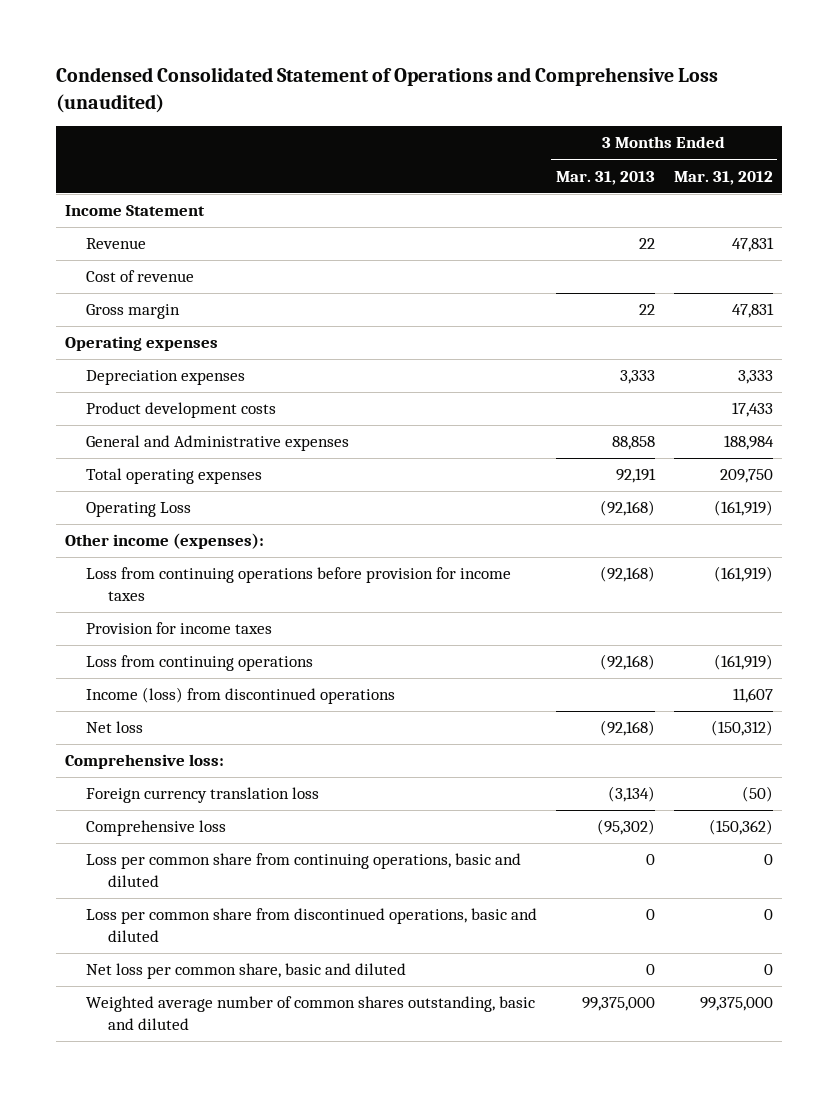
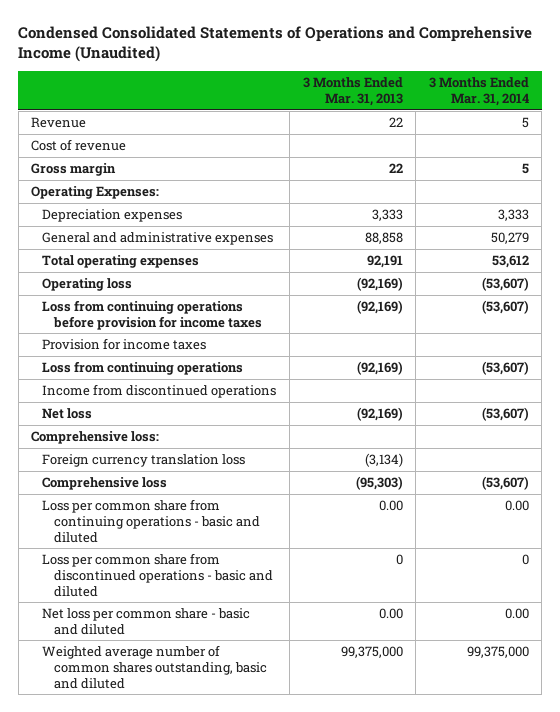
[56,67,719,113] Condensed Consolidated Statement of Operations and Comprehensive Loss (unaudited) -> [18,26,533,63] Condensed Consolidated Statements of Operations and Comprehensive Income (Unaudited)
[673,170,773,185] Mar. 31, 2012 -> none
none -> [428,77,529,107] 3 Months Ended Mar. 31, 2014
[65,205,206,217] Income Statement -> none
[65,336,219,352] Operating expenses -> [31,185,160,199] Operating Expenses:
[86,402,277,419] Product development costs -> none
[86,435,350,452] General and Administrative expenses -> [42,231,274,245] General and administrative expenses
[65,533,265,550] Other income (expenses): -> none
[86,502,192,518] Operating Loss -> [42,277,133,291] Operating loss
[600,500,656,517] (92,168) -> [356,276,403,291] (92,169)
[600,566,656,583] (92,168) -> [356,299,403,314] (92,169)
[600,654,656,671] (92,168) -> [356,360,403,375] (92,169)
[86,687,396,705] Income (loss) from discontinued operations -> [42,383,277,398] Income from discontinued operations
[600,720,656,737] (92,168) -> [356,406,403,421] (92,169)
[597,819,656,836] (95,302) -> [355,475,403,490] (95,303)
[86,853,522,888] Loss per common share from continuing operations, basic and diluted -> [42,498,260,543] Loss per common share from continuing operations - basic and diluted
[646,854,656,866] 0 -> [378,499,403,511] 0.00
[86,908,538,943] Loss per common share from discontinued operations, basic and diluted -> [42,552,273,597] Loss per common share from discontinued operations - basic and diluted
[86,963,407,980] Net loss per common share, basic and diluted -> [42,607,251,635] Net loss per common share - basic and diluted
[646,964,656,976] 0 -> [378,607,403,619] 0.00

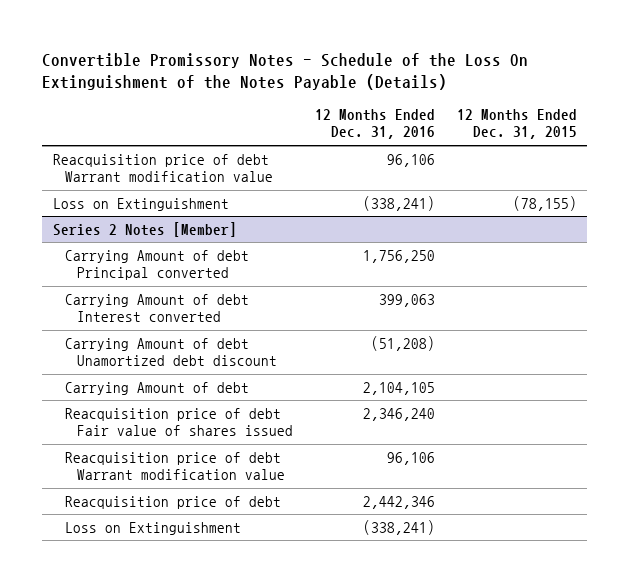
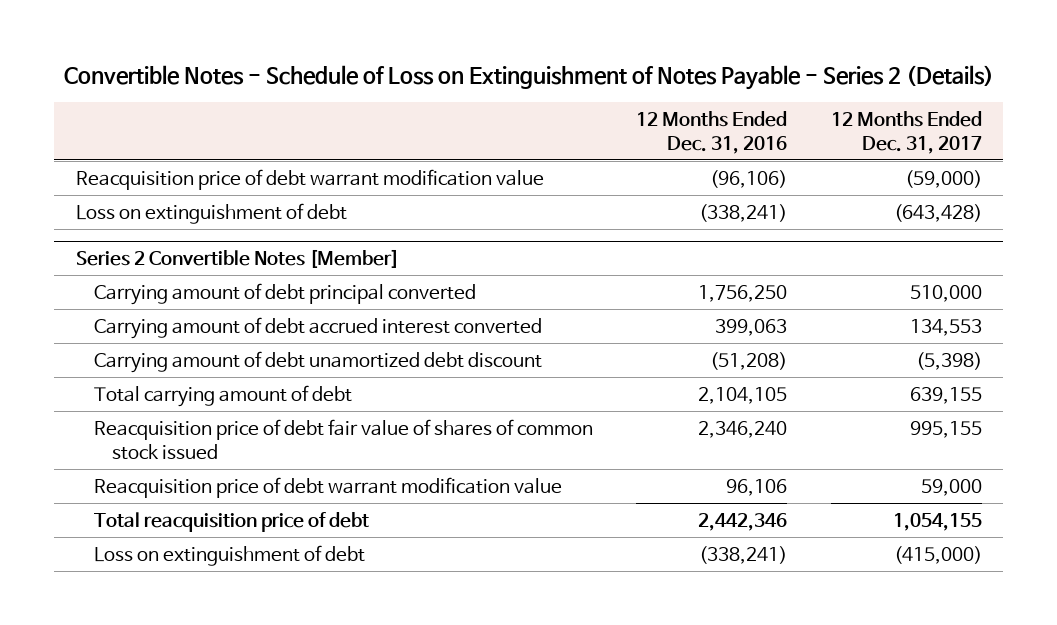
[42,52,529,90] Convertible Promissory Notes - Schedule of the Loss On Extinguishment of the Notes Payable (Details) -> [63,65,994,91] Convertible Notes - Schedule of Loss on Extinguishment of Notes Payable - Series 2 (Details)
[456,109,577,140] 12 Months Ended Dec. 31, 2015 -> none
none -> [830,110,982,154] 12 Months Ended Dec. 31, 2017
[53,153,274,183] Reacquisition price of debt Warrant modification value -> [75,168,544,190] Reacquisition price of debt warrant modification value
[387,153,436,167] 96,106 -> [710,169,788,188] (96,106)
[53,197,230,211] Loss on Extinguishment -> [75,202,347,224] Loss on extinguishment of debt
[53,221,238,237] Series 2 Notes [Member] -> [75,248,399,268] Series 2 Convertible Notes [Member]
[65,249,250,281] Carrying Amount of debt Principal converted -> [93,282,476,305] Carrying amount of debt principal converted
[65,293,250,323] Carrying Amount of debt Interest converted -> [93,316,542,339] Carrying amount of debt accrued interest converted
[65,337,278,367] Carrying Amount of debt Unamortized debt discount -> [93,350,542,373] Carrying amount of debt unamortized debt discount
[65,381,250,395] Carrying Amount of debt -> [93,384,352,407] Total carrying amount of debt
[65,407,294,437] Reacquisition price of debt Fair value of shares issued -> [93,418,593,460] Reacquisition price of debt fair value of shares of common stock issued
[65,451,286,481] Reacquisition price of debt Warrant modification value -> [93,476,562,498] Reacquisition price of debt warrant modification value
[65,495,282,509] Reacquisition price of debt -> [93,511,369,532] Total reacquisition price of debt
[65,521,242,535] Loss on Extinguishment -> [93,544,365,566] Loss on extinguishment of debt

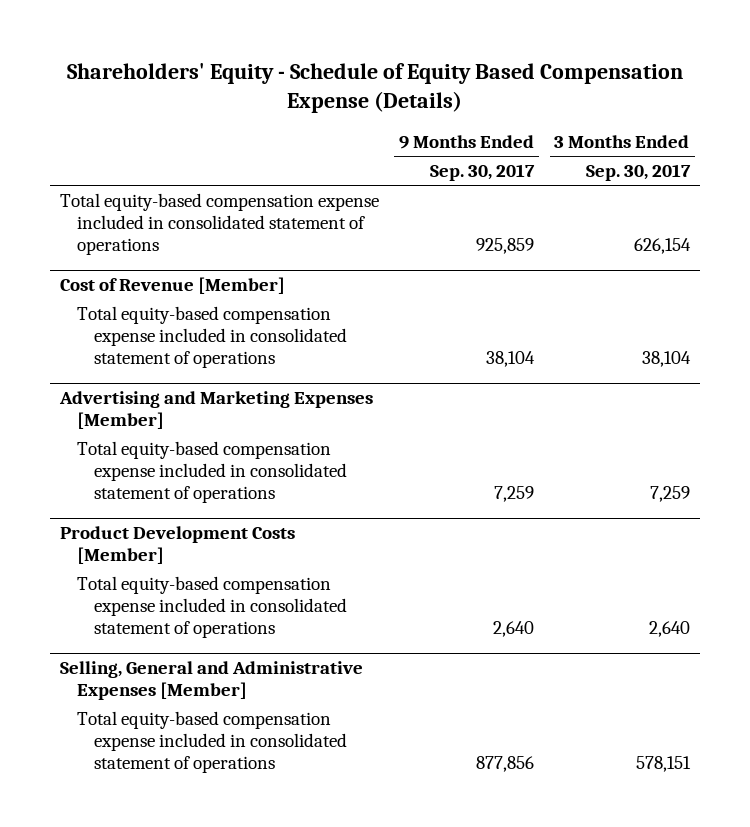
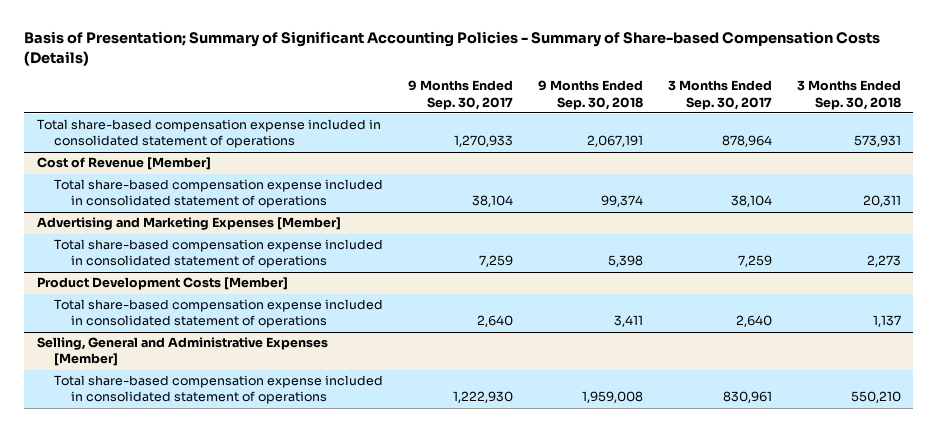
[66,63,683,114] Shareholders' Equity - Schedule of Equity Based Compensation Expense (Details) -> [24,31,881,66] Basis of Presentation; Summary of Significant Accounting Policies - Summary of Share-based Compensation Costs (Details)
none -> [537,80,643,110] 9 Months Ended Sep. 30, 2018
none -> [796,80,901,110] 3 Months Ended Sep. 30, 2018
[59,192,379,256] Total equity-based compensation expense included in consolidated statement of operations -> [36,119,381,149] Total share-based compensation expense included in consolidated statement of operations
[476,238,535,255] 925,859 -> [453,135,513,148] 1,270,933
[633,238,691,255] 626,154 -> [721,135,772,148] 878,964
[76,305,347,369] Total equity-based compensation expense included in consolidated statement of operations -> [53,179,383,209] Total share-based compensation expense included in consolidated statement of operations
[76,440,347,504] Total equity-based compensation expense included in consolidated statement of operations -> [53,239,383,269] Total share-based compensation expense included in consolidated statement of operations
[76,575,347,639] Total equity-based compensation expense included in consolidated statement of operations -> [53,299,383,329] Total share-based compensation expense included in consolidated statement of operations
[76,710,347,774] Total equity-based compensation expense included in consolidated statement of operations -> [53,375,383,405] Total share-based compensation expense included in consolidated statement of operations
[476,756,535,773] 877,856 -> [452,391,513,404] 1,222,930
[635,756,691,773] 578,151 -> [722,391,772,404] 830,961

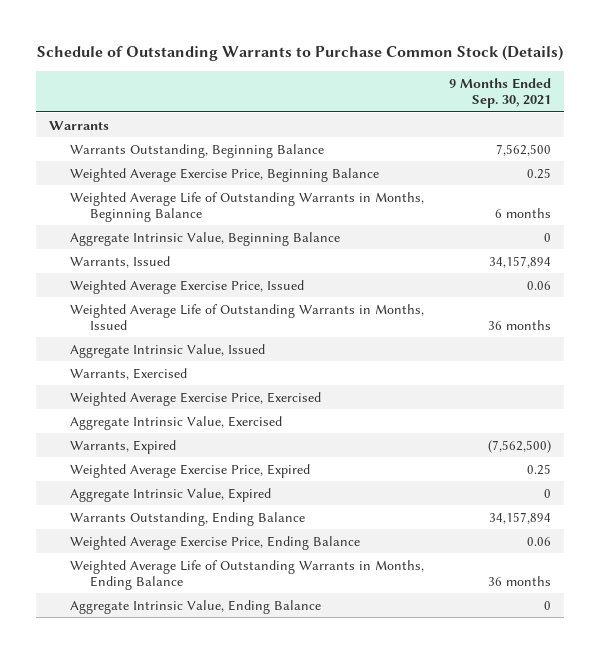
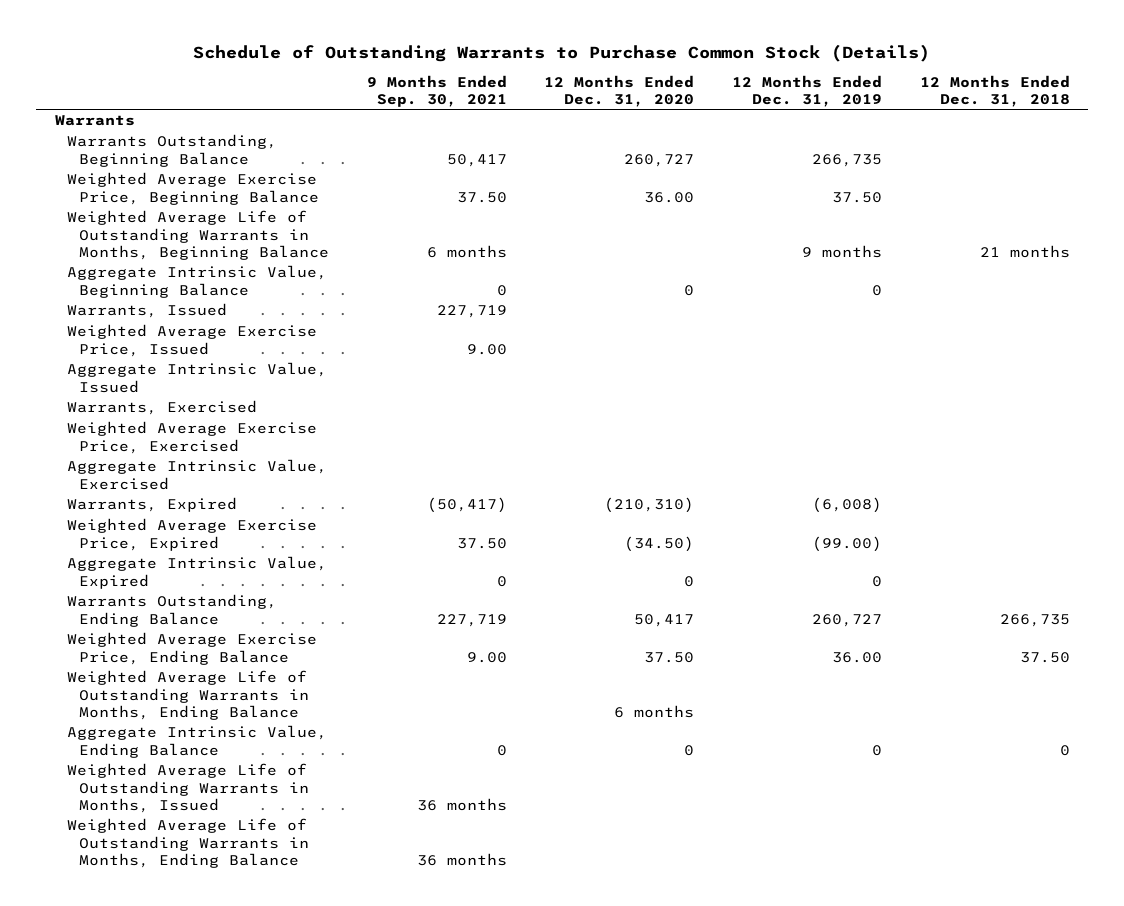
none -> [544,74,695,107] 12 Months Ended Dec. 31, 2020
none -> [731,74,882,107] 12 Months Ended Dec. 31, 2019
none -> [919,74,1070,107] 12 Months Ended Dec. 31, 2018
[496,143,552,156] 7,562,500 -> [446,153,507,167] 50,417
[527,167,552,179] 0.25 -> [456,191,507,203] 37.50
[489,255,552,268] 34,157,894 -> [436,305,507,319] 227,719
[527,280,552,290] 0.06 -> [466,343,507,355] 9.00
[488,439,552,453] (7,562,500) -> [426,497,507,514] (50,417)
[527,463,552,475] 0.25 -> [456,537,507,549] 37.50
[489,511,552,524] 34,157,894 -> [436,613,507,627] 227,719
[527,536,552,546] 0.06 -> [466,651,507,663] 9.00
none -> [67,670,310,720] Weighted Average Life of Outstanding Warrants in Months, Ending Balance
[69,303,424,330] Weighted Average Life of Outstanding Warrants in Months, Issued -> [67,763,310,813] Weighted Average Life of Outstanding Warrants in Months, Issued
[69,559,424,590] Weighted Average Life of Outstanding Warrants in Months, Ending Balance -> [67,818,310,868] Weighted Average Life of Outstanding Warrants in Months, Ending Balance

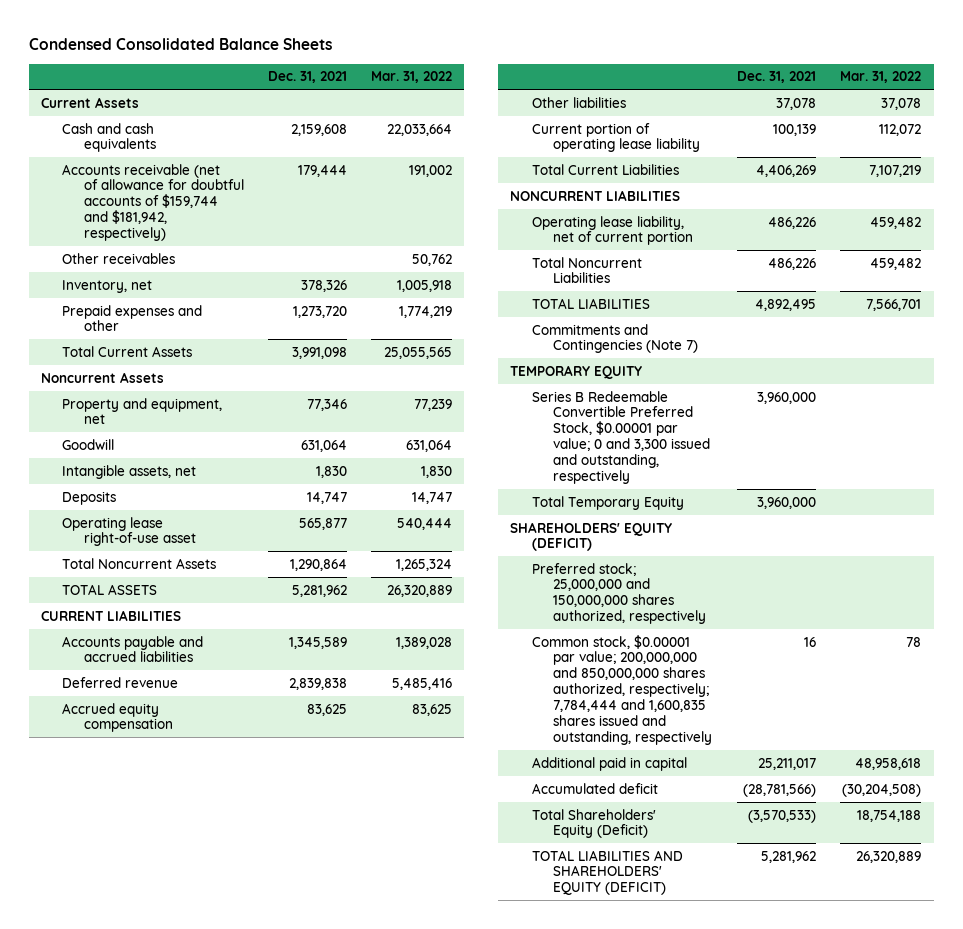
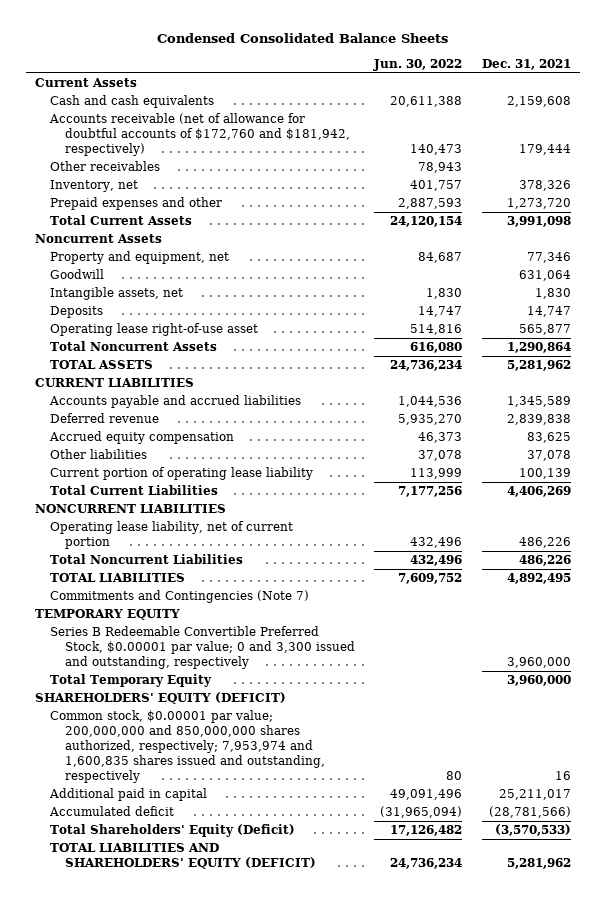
[371,71,453,84] Mar. 31, 2022 -> none
none -> [373,59,463,72] Jun. 30, 2022
[62,163,244,242] Accounts receivable (net of allowance for doubtful accounts of $159,744 and $181,942, respectively) -> [49,113,350,157] Accounts receivable (net of allowance for doubtful accounts of $172,760 and $181,942, respectively)
[531,562,706,625] Preferred stock; 25,000,000 and 150,000,000 shares authorized, respectively -> none
[531,634,712,745] Common stock, $0.00001 par value; 200,000,000 and 850,000,000 shares authorized, respectively; 7,784,444 and 1,600,835 shares issued and outstanding, respectively -> [50,710,325,783] Common stock, $0.00001 par value; 200,000,000 and 850,000,000 shares authorized, respectively; 7,953,974 and 1,600,835 shares issued and outstanding, respectively

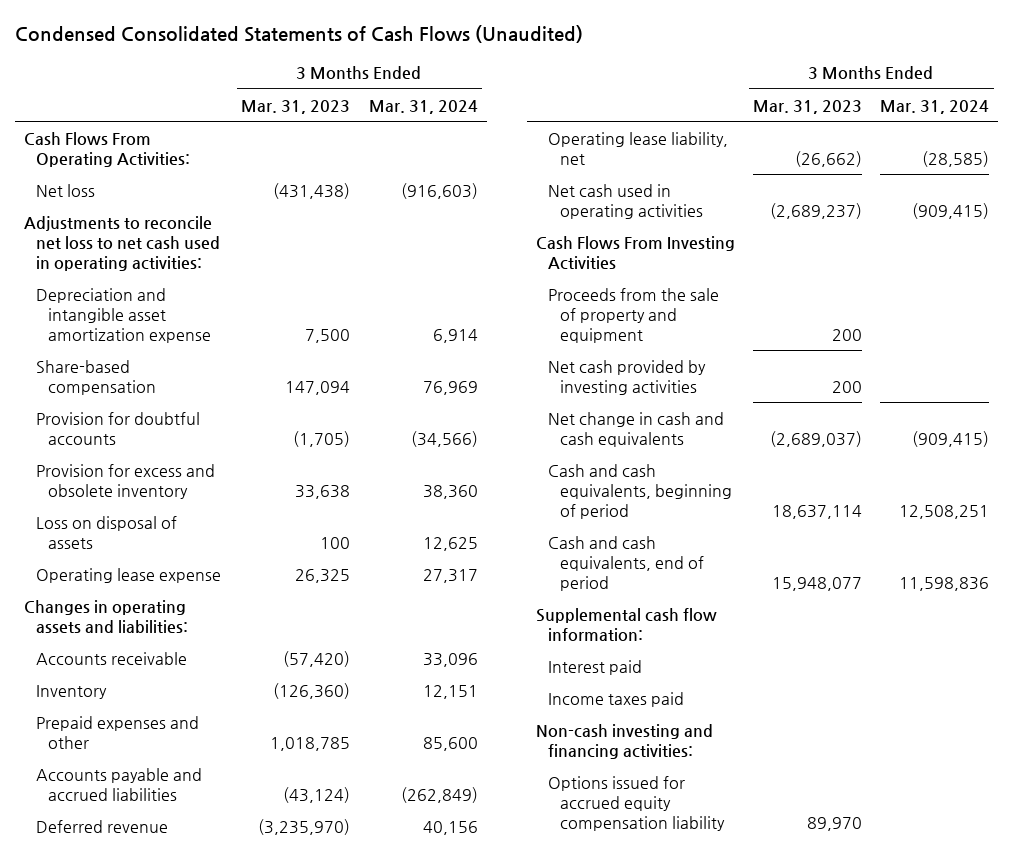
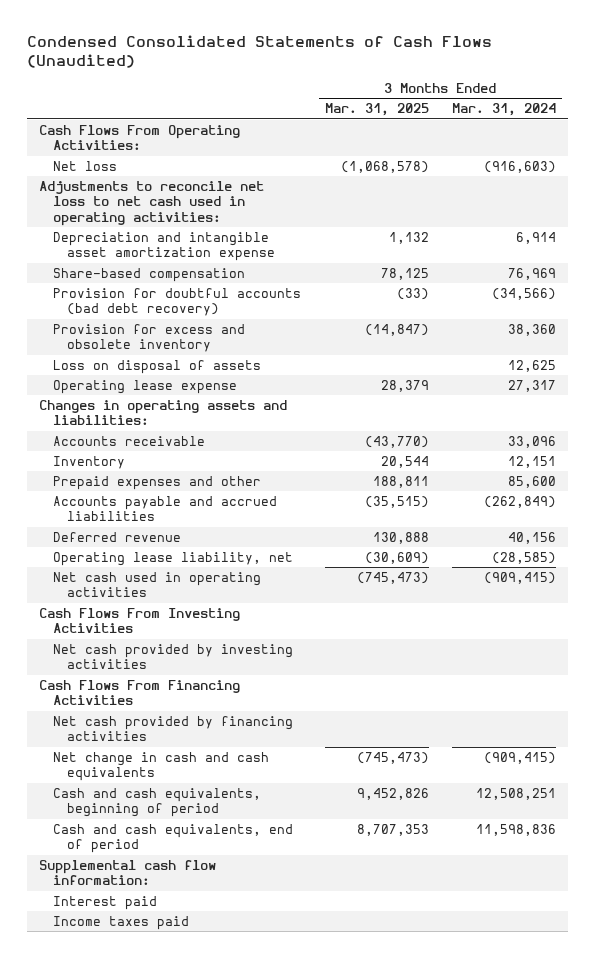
[241,99,351,114] Mar. 31, 2023 -> none
none -> [324,103,429,117] Mar. 31, 2025
[36,411,201,445] Provision for doubtful accounts -> [53,287,302,317] Provision for doubtful accounts (bad debt recovery)
[548,287,720,343] Proceeds from the sale of property and equipment -> none
none -> [38,679,240,706] Cash Flows From Financing Activities
none -> [53,715,294,742] Net cash provided by financing activities
[536,723,714,759] Non-cash investing and financing activities: -> none
[548,775,725,831] Options issued for accrued equity compensation liability -> none

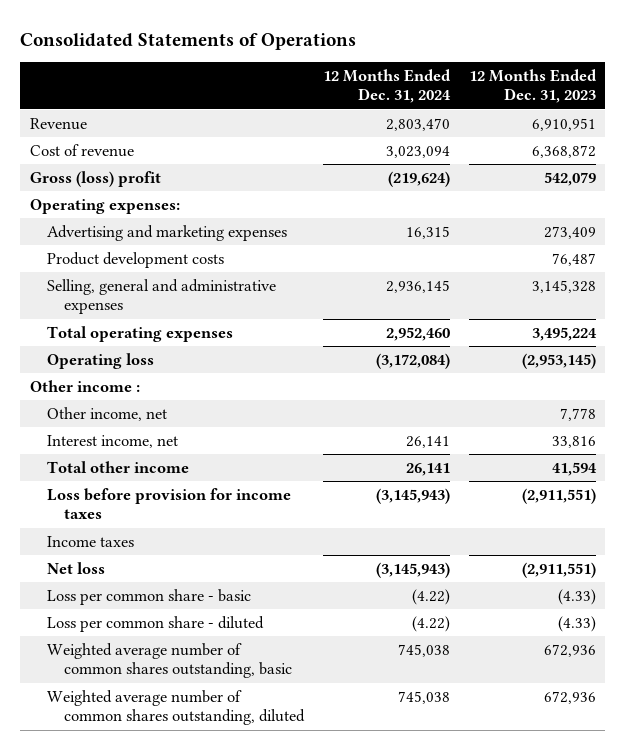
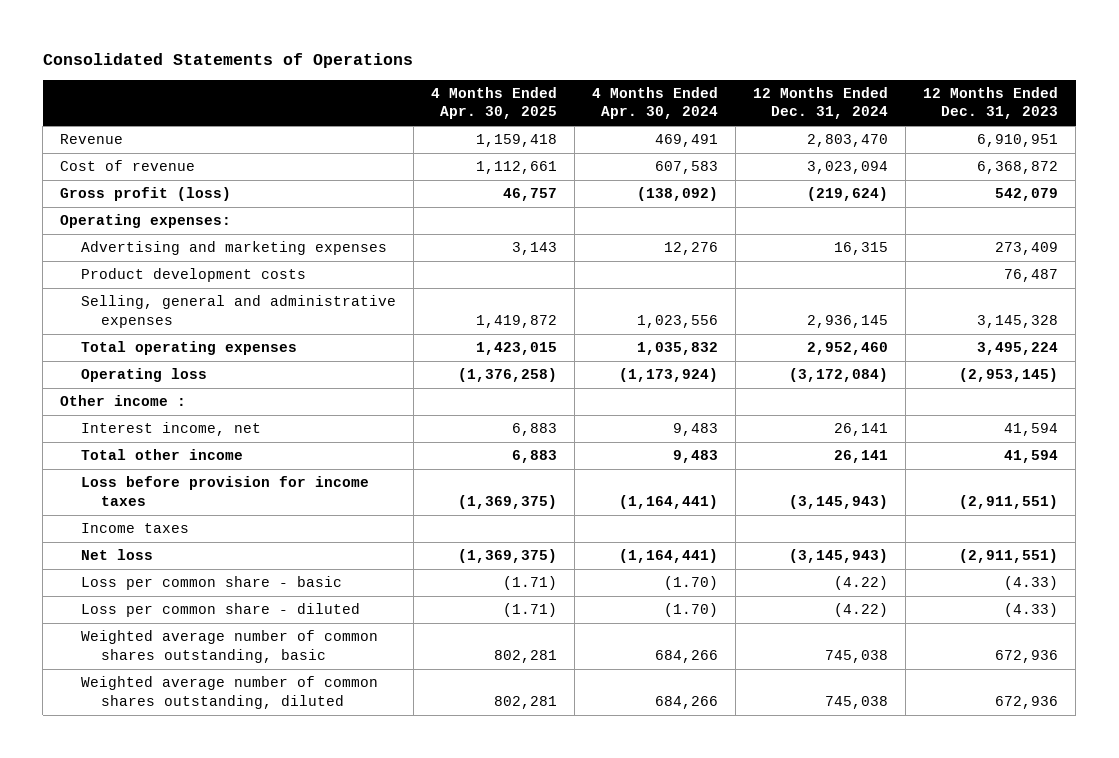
none -> [431,87,558,120] 4 Months Ended Apr. 30, 2025
none -> [592,87,719,120] 4 Months Ended Apr. 30, 2024
[29,170,161,187] Gross (loss) profit -> [60,187,232,202] Gross profit (loss)
[46,406,167,421] Other income, net -> none
[551,435,596,448] 33,816 -> [1004,423,1059,437] 41,594

